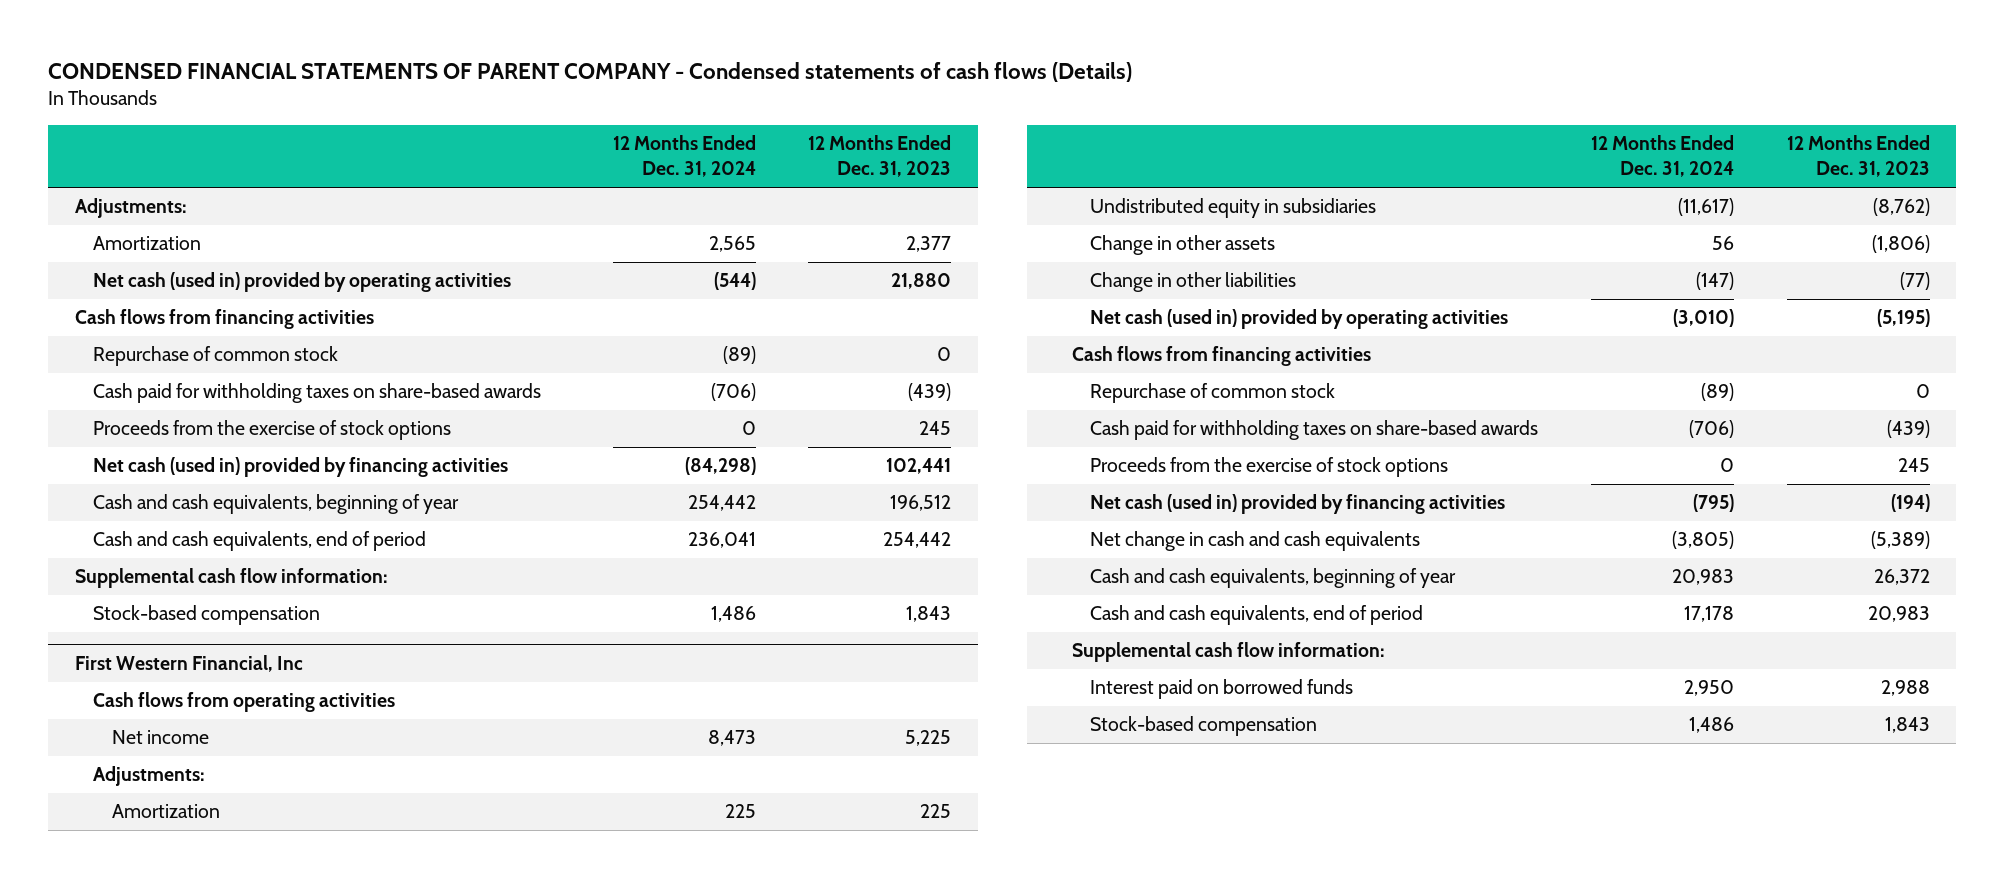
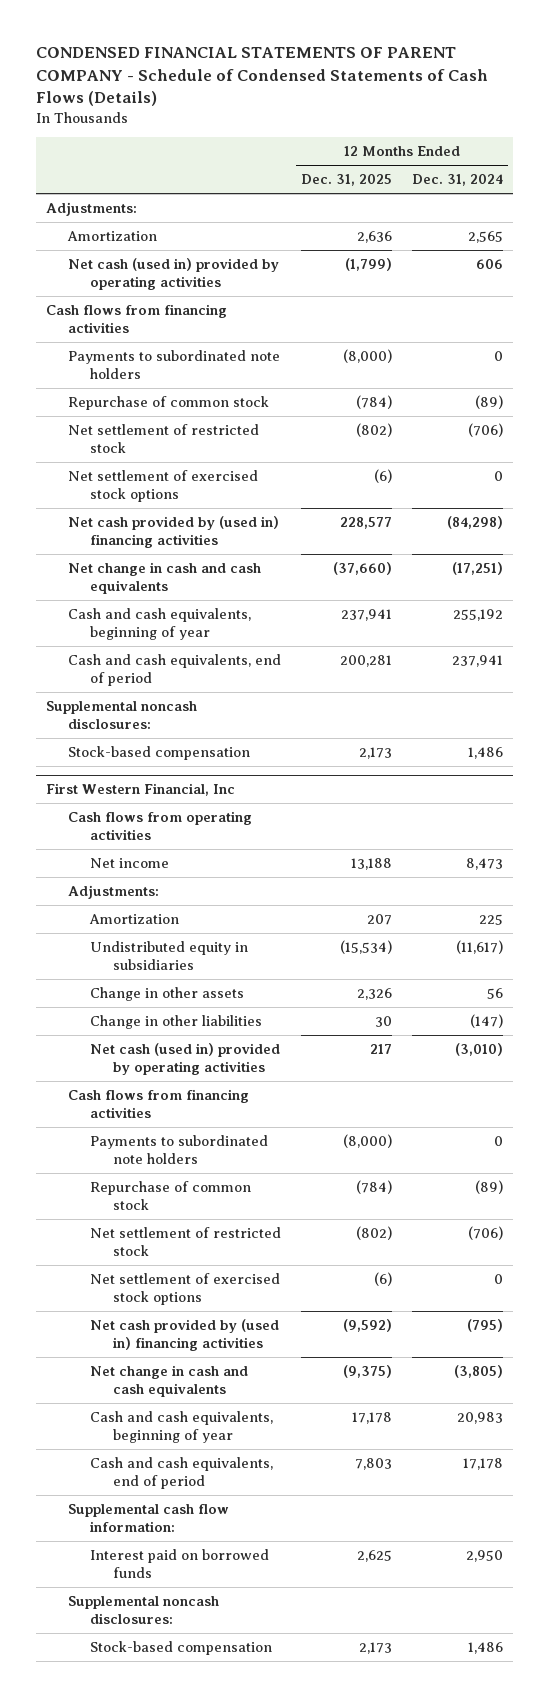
[48,61,1133,82] CONDENSED FINANCIAL STATEMENTS OF PARENT COMPANY - Condensed statements of cash flows (Details) -> [35,47,488,107] CONDENSED FINANCIAL STATEMENTS OF PARENT COMPANY - Schedule of Condensed Statements of Cash Flows (Details)
[808,135,952,178] 12 Months Ended Dec. 31, 2023 -> none
none -> [301,174,393,187] Dec. 31, 2025
[713,272,756,291] (544) -> [475,259,503,270] 606
none -> [68,350,281,380] Payments to subordinated note holders
[93,383,542,404] Cash paid for withholding taxes on share-based awards -> none
[93,420,452,441] Proceeds from the exercise of stock options -> none
[74,568,388,589] Supplemental cash flow information: -> none
none -> [68,424,260,454] Net settlement of restricted stock
none -> [68,470,259,503] Net settlement of exercised stock options
[93,457,509,478] Net cash (used in) provided by financing activities -> [68,516,280,549] Net cash provided by (used in) financing activities
none -> [68,562,262,595] Net change in cash and cash equivalents
[687,495,756,512] 254,442 -> [452,609,503,622] 255,192
[687,532,756,549] 236,041 -> [451,655,503,668] 237,941
none -> [45,701,197,730] Supplemental noncash disclosures:
none -> [90,1135,269,1165] Payments to subordinated note holders
[1090,420,1539,441] Cash paid for withholding taxes on share-based awards -> none
[1090,457,1449,478] Proceeds from the exercise of stock options -> none
none -> [90,1227,282,1257] Net settlement of restricted stock
none -> [90,1273,281,1306] Net settlement of exercised stock options
[1090,494,1506,515] Net cash (used in) provided by financing activities -> [90,1319,280,1352] Net cash provided by (used in) financing activities
none -> [68,1596,220,1625] Supplemental noncash disclosures:

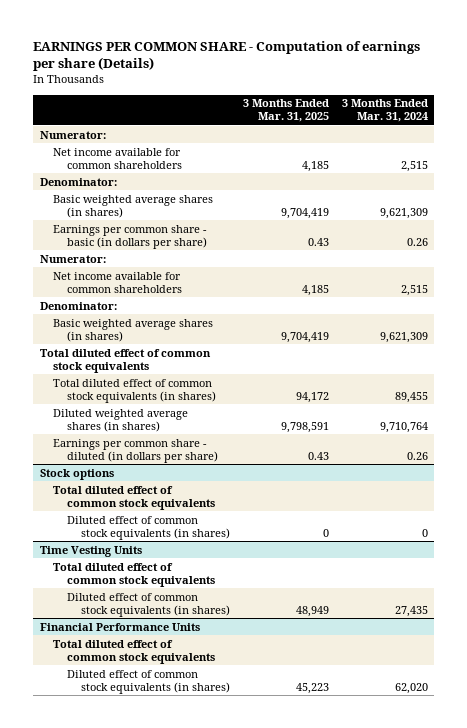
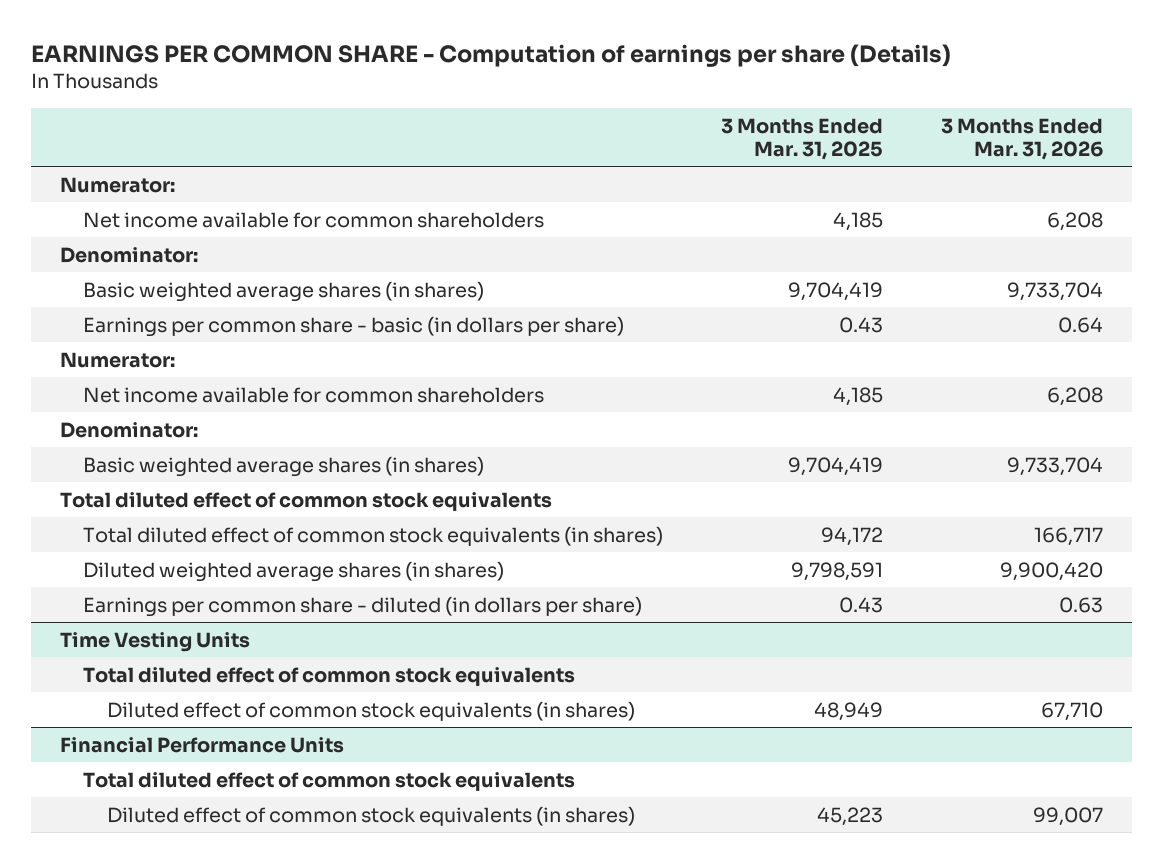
[341,99,428,123] 3 Months Ended Mar. 31, 2024 -> none
none -> [941,117,1104,160] 3 Months Ended Mar. 31, 2026
[39,468,114,480] Stock options -> none
[53,485,216,510] Total diluted effect of common stock equivalents -> none
[67,515,231,540] Diluted effect of common stock equivalents (in shares) -> none

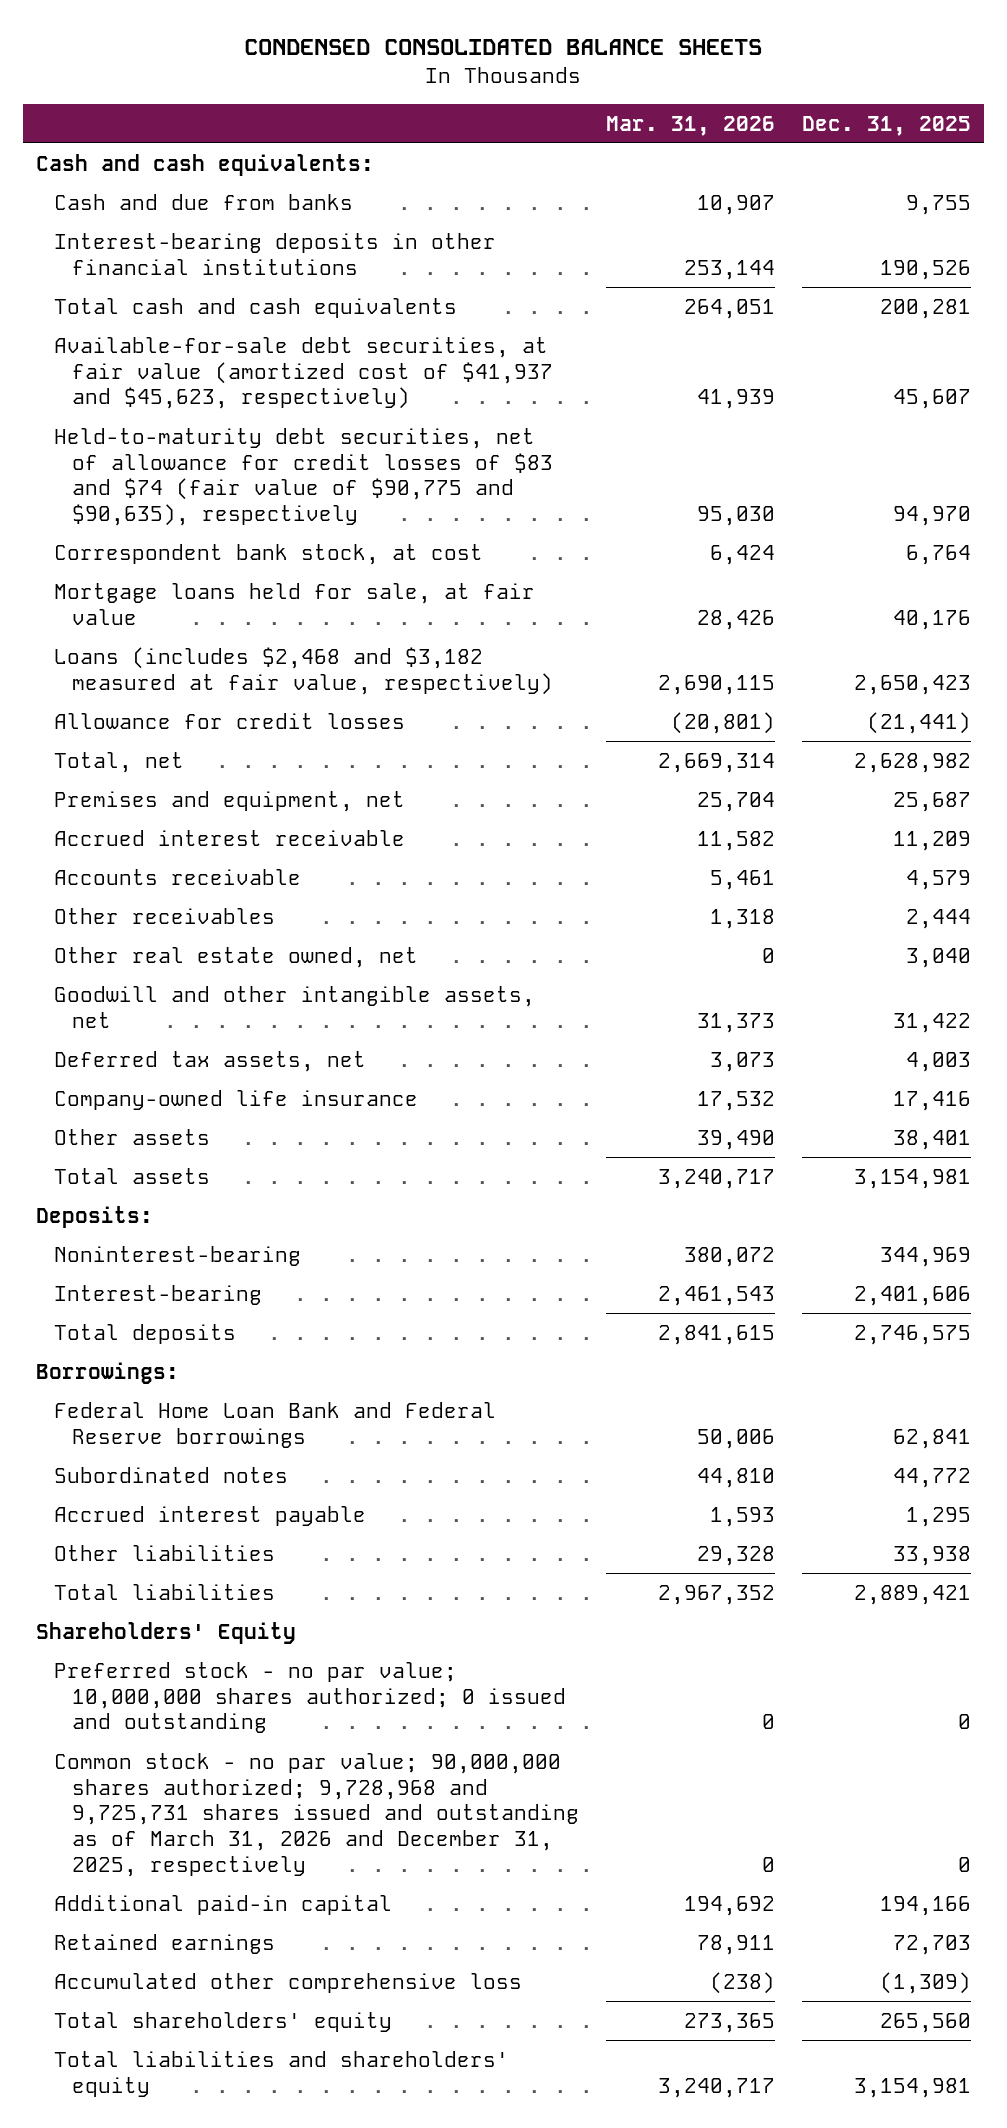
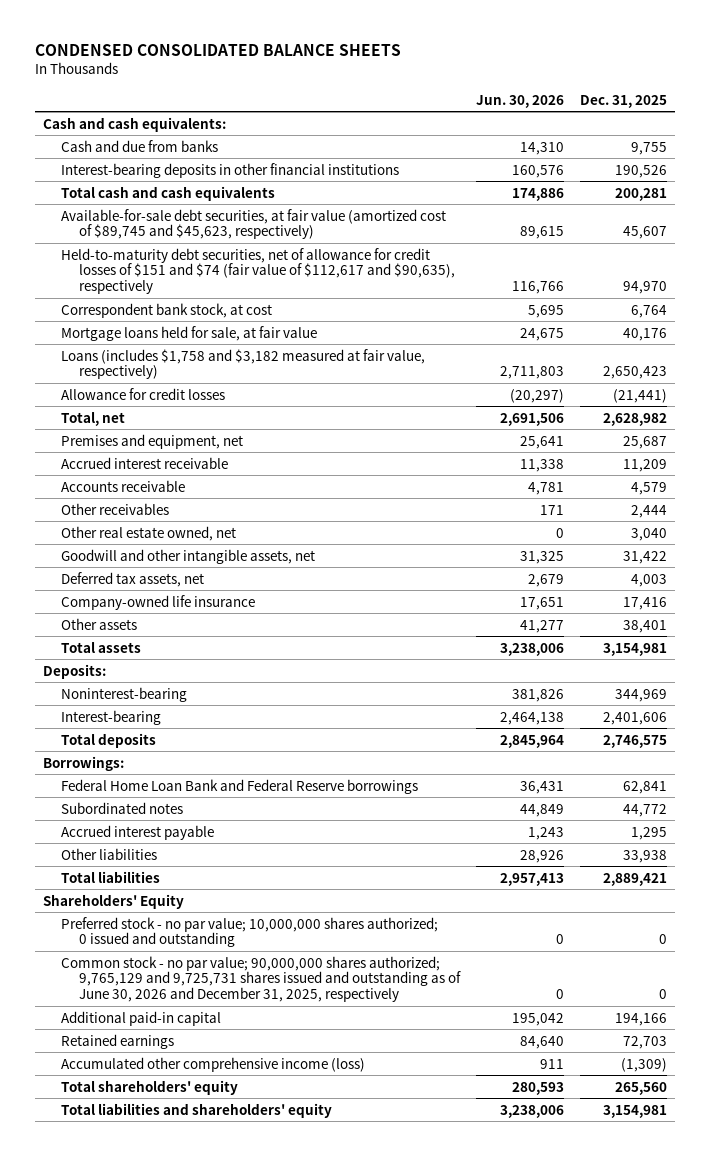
[605,115,775,136] Mar. 31, 2026 -> none
none -> [476,94,565,108] Jun. 30, 2026
[54,336,554,410] Available-for-sale debt securities, at fair value (amortized cost of $41,937 and $45,623, respectively) -> [61,208,447,240] Available-for-sale debt securities, at fair value (amortized cost of $89,745 and $45,623, respectively)
[54,427,554,527] Held-to-maturity debt securities, net of allowance for credit losses of $83 and $74 (fair value of $90,775 and $90,635), respectively -> [61,247,456,295] Held-to-maturity debt securities, net of allowance for credit losses of $151 and $74 (fair value of $112,617 and $90,635), respectively
[54,646,554,695] Loans (includes $2,468 and $3,182 measured at fair value, respectively) -> [61,348,426,380] Loans (includes $1,758 and $3,182 measured at fair value, respectively)
[54,1752,580,1878] Common stock - no par value; 90,000,000 shares authorized; 9,728,968 and 9,725,731 shares issued and outstanding as of March 31, 2026 and December 31, 2025, respectively -> [61,955,462,1003] Common stock - no par value; 90,000,000 shares authorized; 9,765,129 and 9,725,731 shares issued and outstanding as of June 30, 2026 and December 31, 2025, respectively
[54,1972,523,1993] Accumulated other comprehensive loss -> [61,1056,366,1072] Accumulated other comprehensive income (loss)

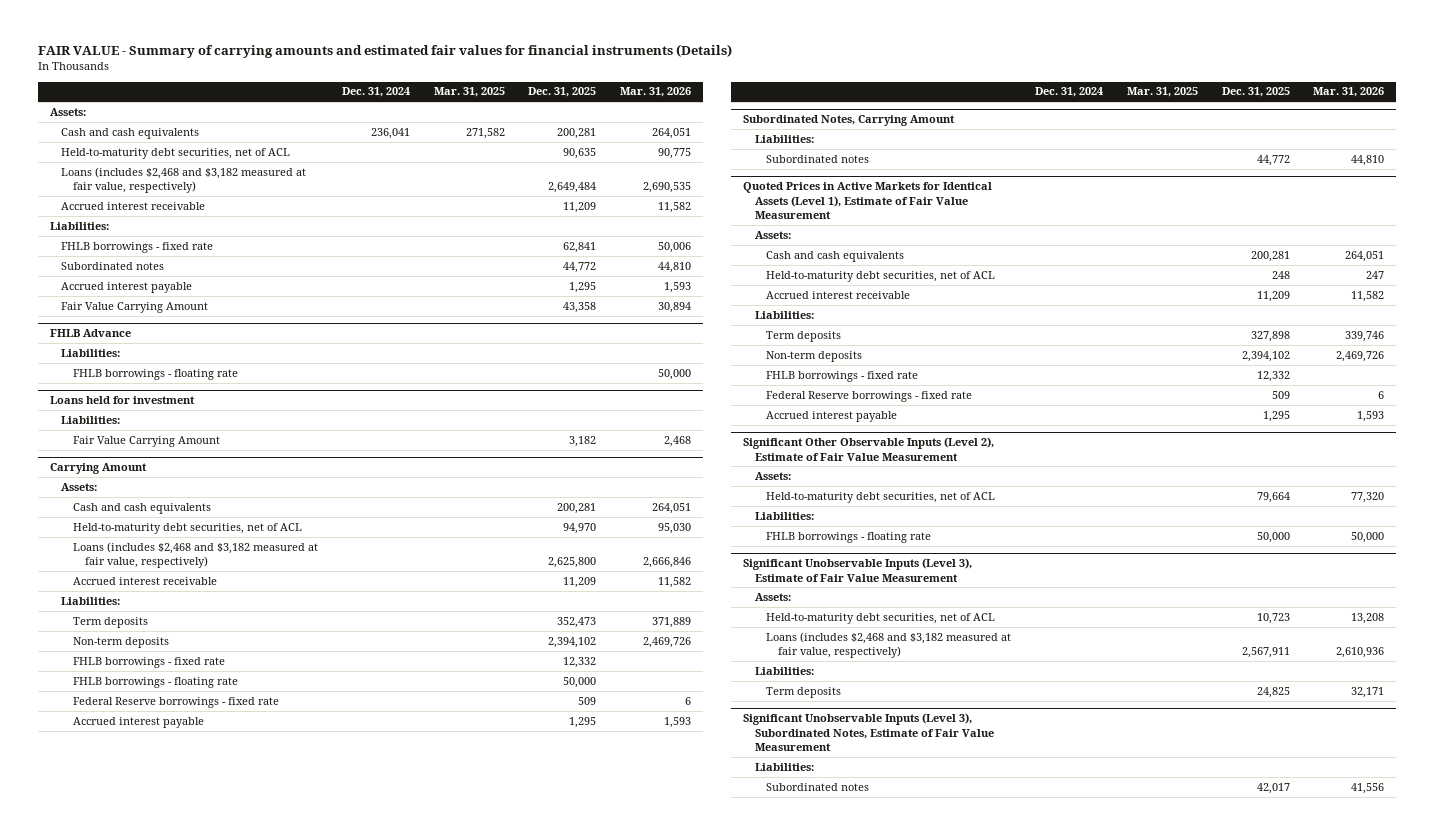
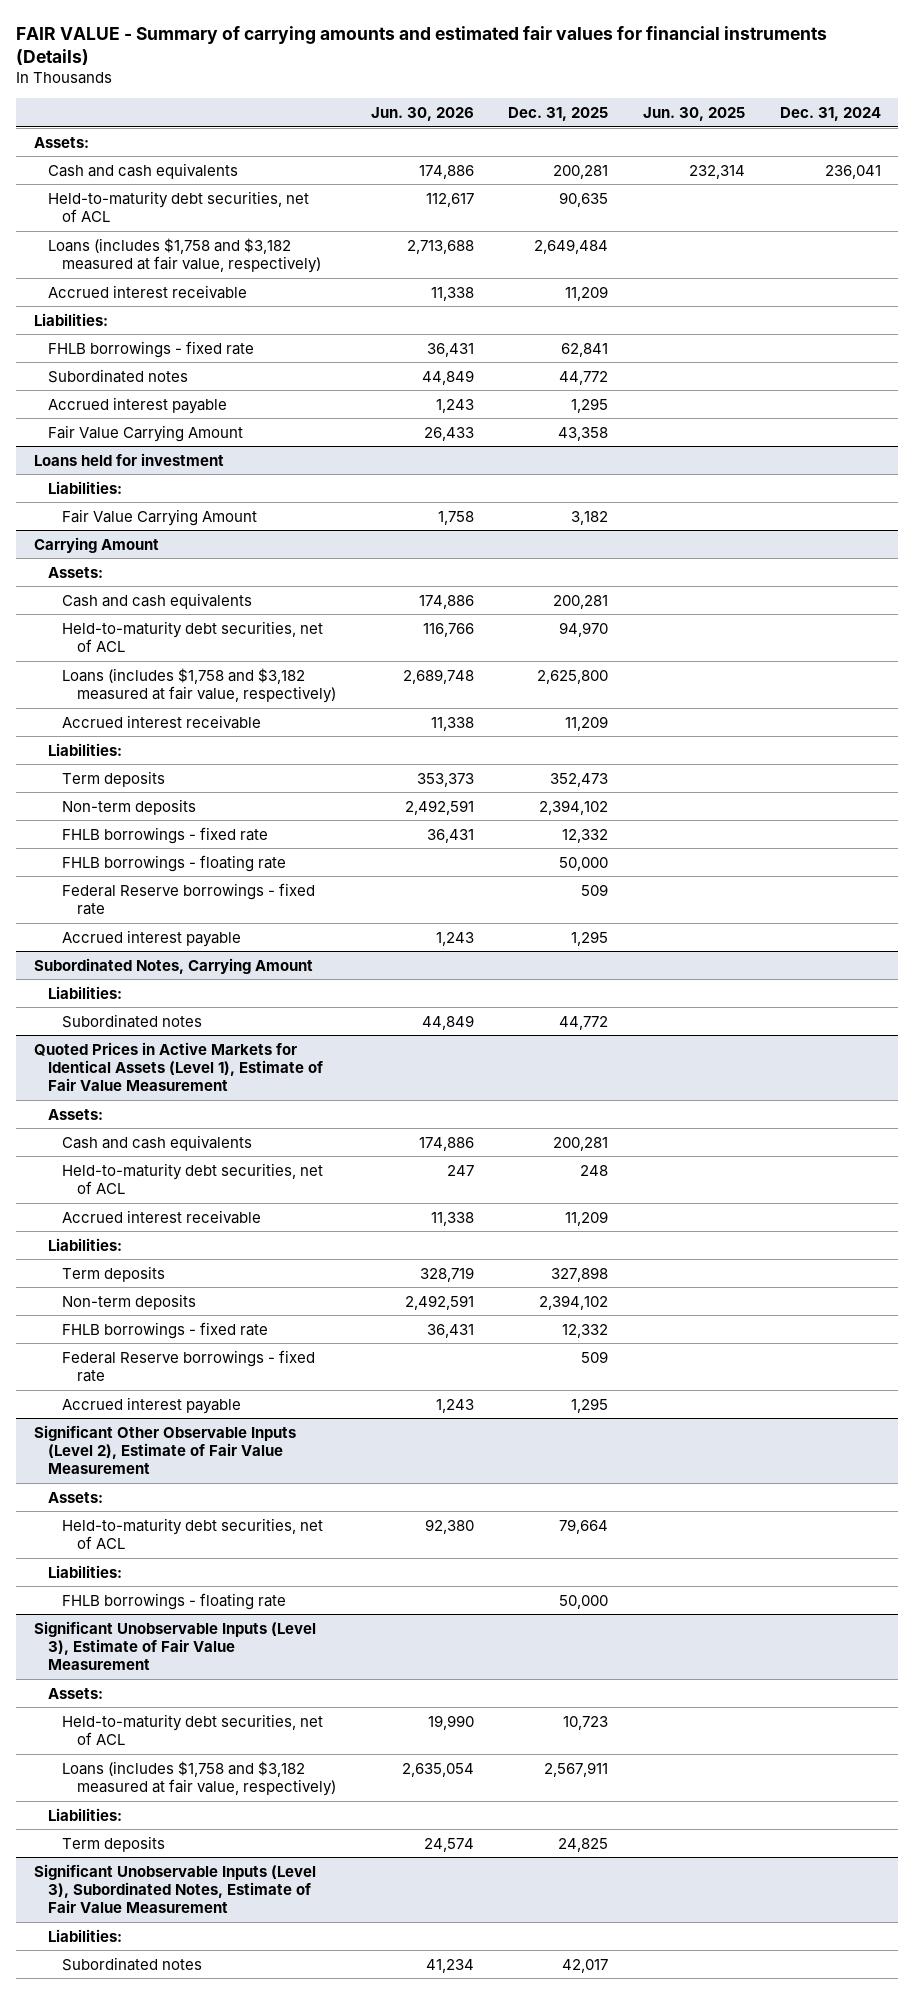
[433,87,505,98] Mar. 31, 2025 -> none
[620,87,692,98] Mar. 31, 2026 -> none
none -> [370,107,474,122] Jun. 30, 2026
none -> [643,107,746,122] Jun. 30, 2025
[61,166,307,194] Loans (includes $2,468 and $3,182 measured at fair value, respectively) -> [47,237,322,273] Loans (includes $1,758 and $3,182 measured at fair value, respectively)
[49,329,131,338] FHLB Advance -> none
[61,348,121,357] Liabilities: -> none
[73,368,239,380] FHLB borrowings - floating rate -> none
[73,541,319,569] Loans (includes $2,468 and $3,182 measured at fair value, respectively) -> [62,667,336,703] Loans (includes $1,758 and $3,182 measured at fair value, respectively)
[766,631,1012,659] Loans (includes $2,468 and $3,182 measured at fair value, respectively) -> [62,1760,336,1796] Loans (includes $1,758 and $3,182 measured at fair value, respectively)

